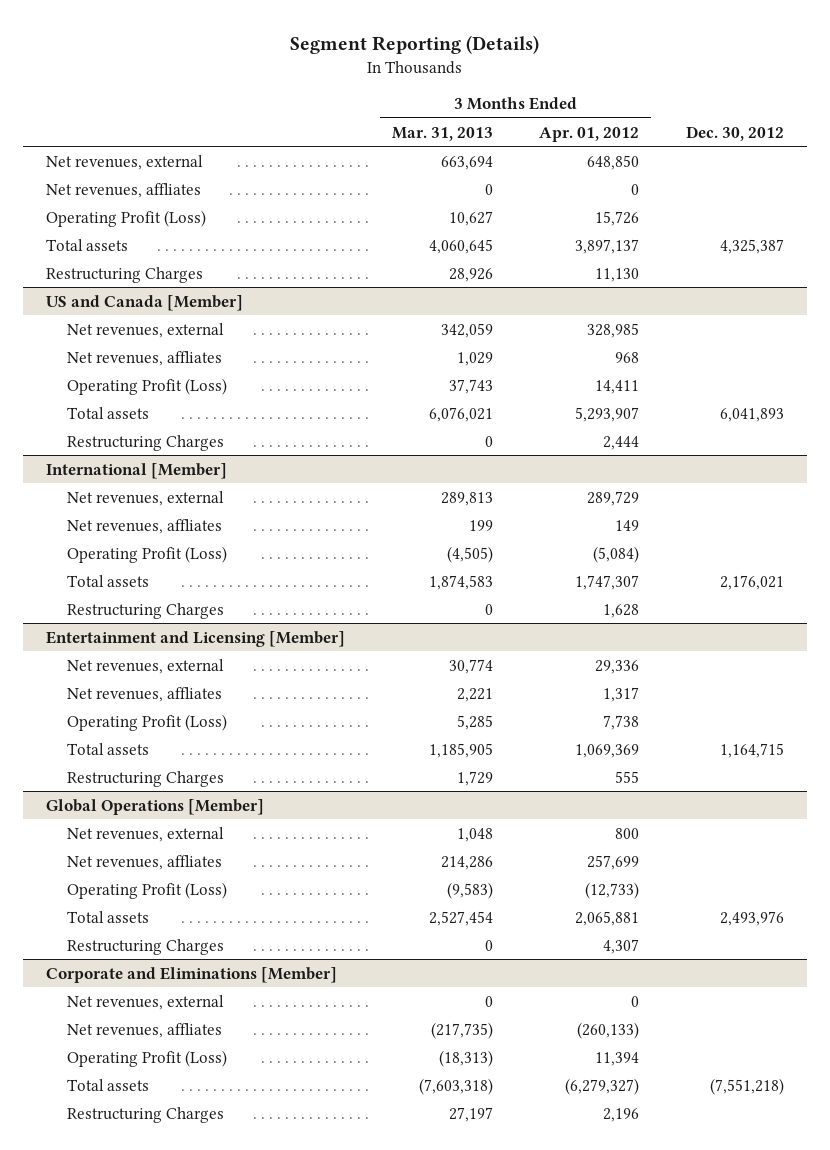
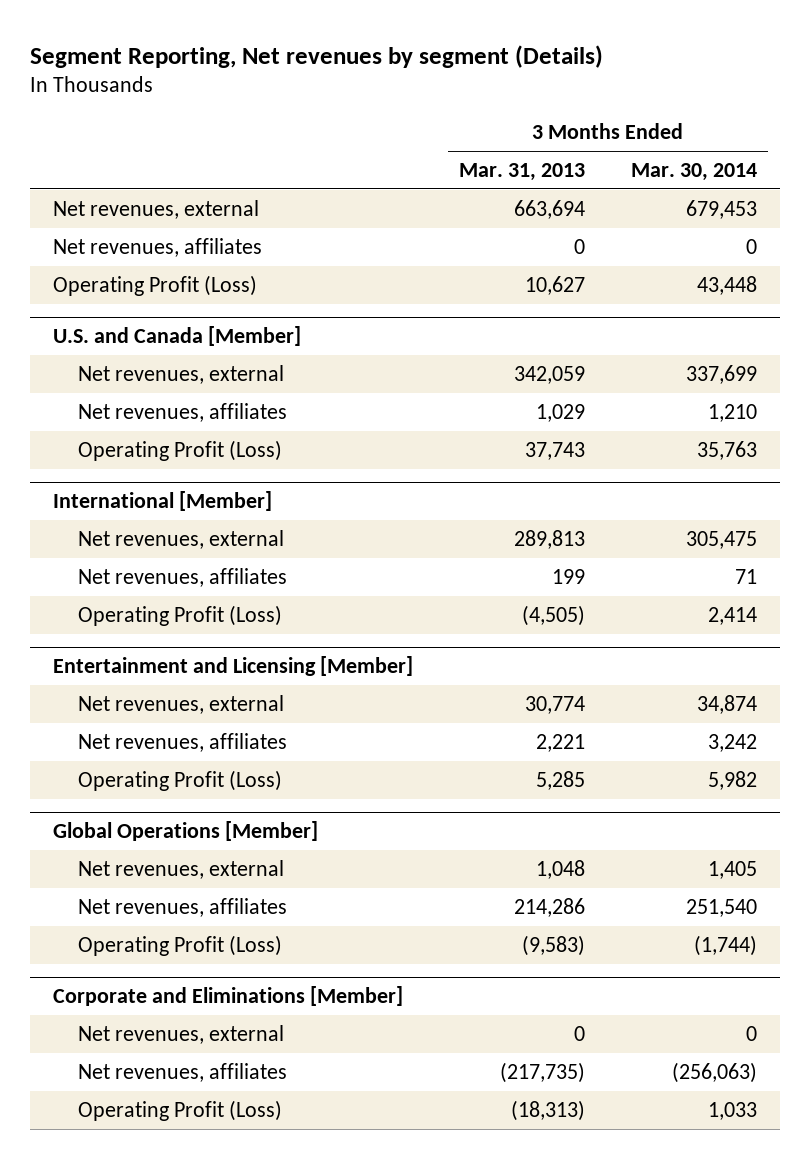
[290,34,540,54] Segment Reporting (Details) -> [30,44,604,68] Segment Reporting, Net revenues by segment (Details)
[539,126,640,142] Apr. 01, 2012 -> none
[686,125,785,141] Dec. 30, 2012 -> none
none -> [630,162,757,181] Mar. 30, 2014
[46,182,202,198] Net revenues, affliates -> [53,237,263,257] Net revenues, affiliates
[46,238,129,251] Total assets -> none
[46,266,204,283] Restructuring Charges -> none
[46,294,244,311] US and Canada [Member] -> [53,325,302,346] U.S. and Canada [Member]
[67,350,223,366] Net revenues, affliates -> [77,402,287,422] Net revenues, affiliates
[67,406,150,419] Total assets -> none
[67,434,225,451] Restructuring Charges -> none
[67,518,223,534] Net revenues, affliates -> [77,567,287,587] Net revenues, affiliates
[67,574,150,587] Total assets -> none
[67,602,225,619] Restructuring Charges -> none
[67,686,223,702] Net revenues, affliates -> [77,732,287,752] Net revenues, affiliates
[67,742,150,755] Total assets -> none
[67,770,225,787] Restructuring Charges -> none
[67,854,223,870] Net revenues, affliates -> [77,897,287,917] Net revenues, affiliates
[67,910,150,923] Total assets -> none
[67,938,225,955] Restructuring Charges -> none
[67,1022,223,1038] Net revenues, affliates -> [77,1062,287,1082] Net revenues, affiliates
[67,1078,150,1091] Total assets -> none
[67,1106,225,1123] Restructuring Charges -> none

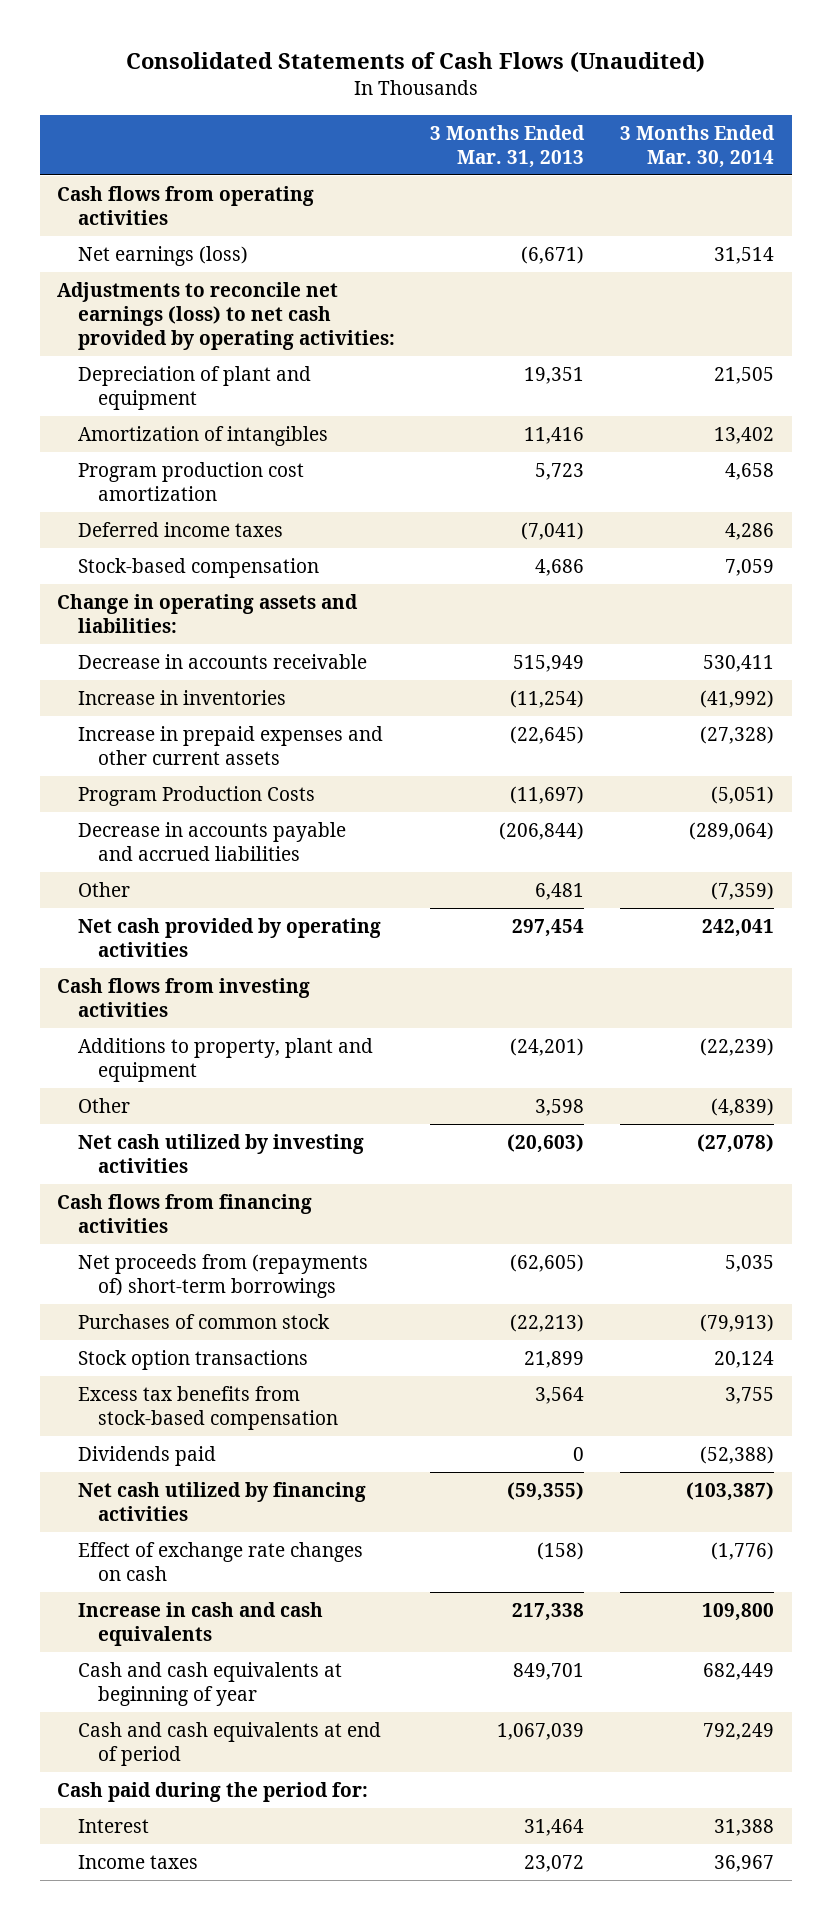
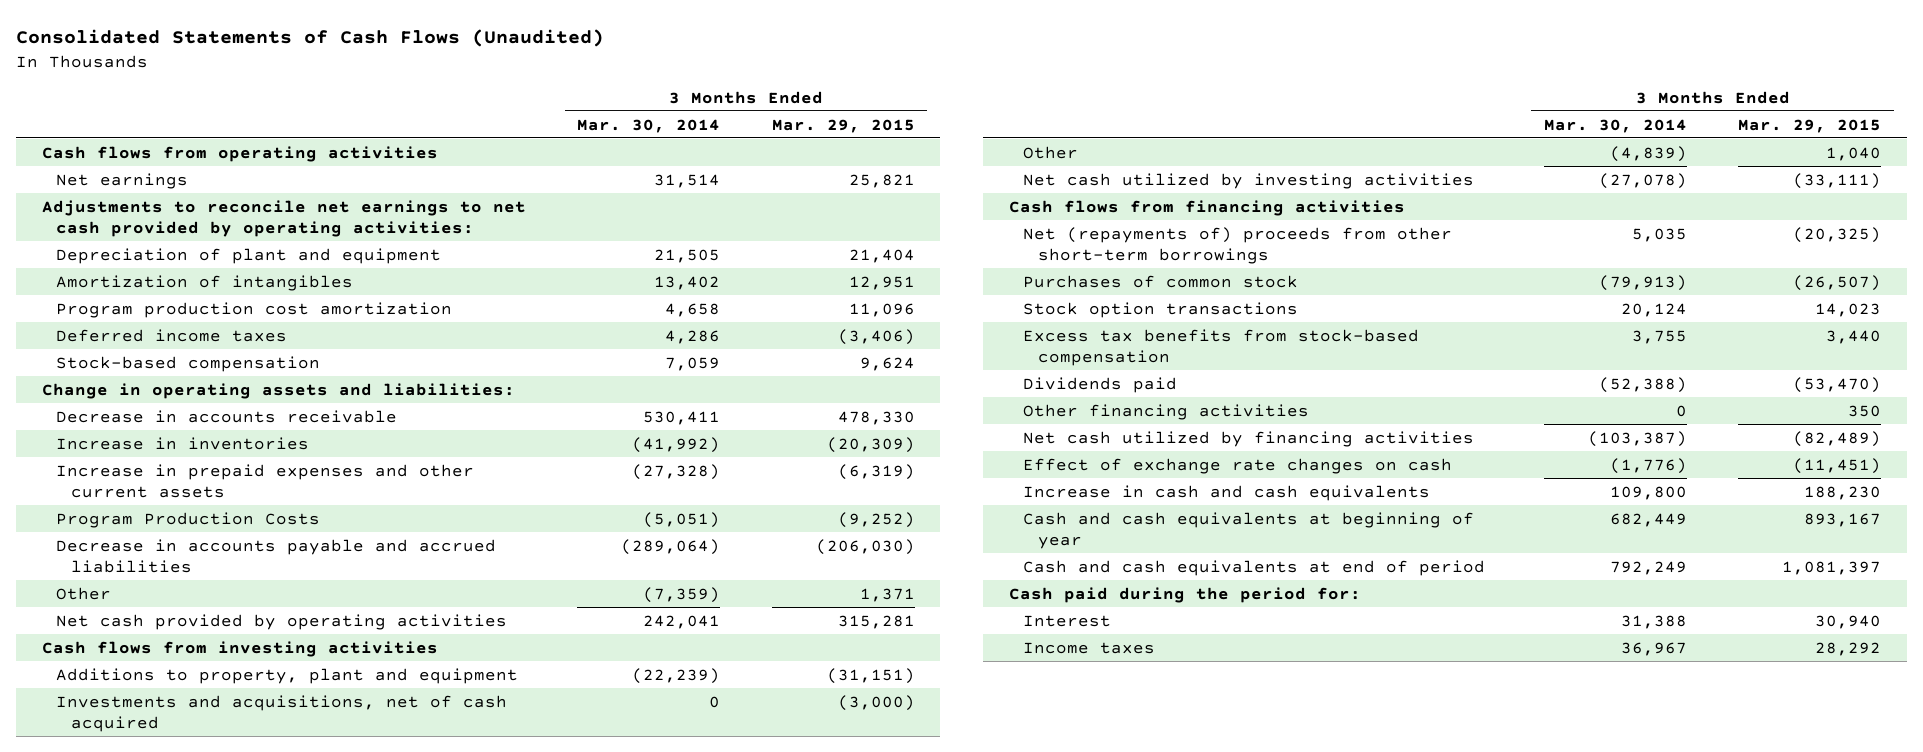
[430,124,586,168] 3 Months Ended Mar. 31, 2013 -> none
none -> [771,118,915,133] Mar. 29, 2015
[77,246,248,267] Net earnings (loss) -> [56,172,189,189] Net earnings
[57,282,395,351] Adjustments to reconcile net earnings (loss) to net cash provided by operating activities: -> [42,199,527,237] Adjustments to reconcile net earnings to net cash provided by operating activities:
none -> [56,694,508,732] Investments and acquisitions, net of cash acquired
[77,1254,368,1299] Net proceeds from (repayments of) short-term borrowings -> [1023,226,1453,264] Net (repayments of) proceeds from other short-term borrowings
none -> [1023,403,1310,420] Other financing activities

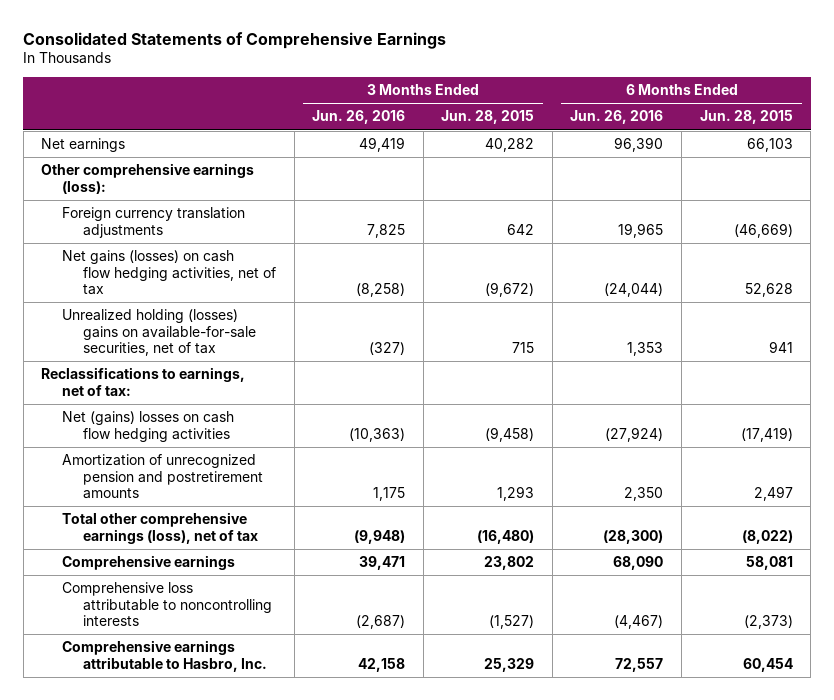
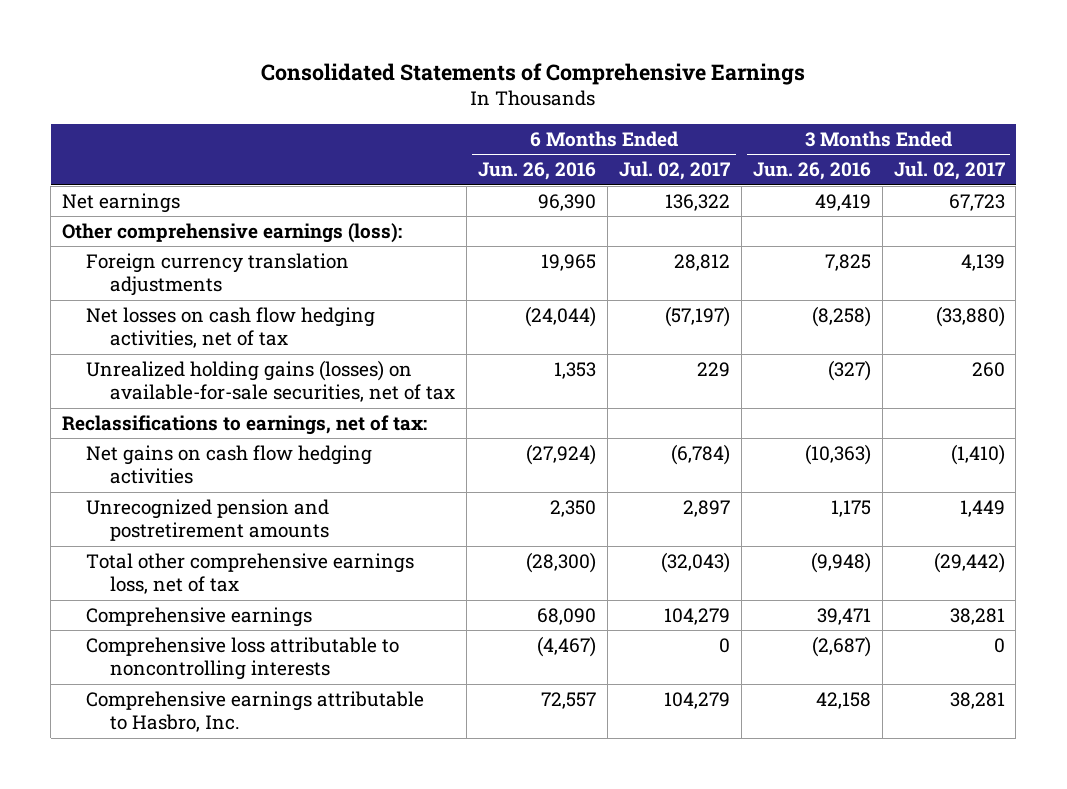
[441,110,535,125] Jun. 28, 2015 -> none
[699,110,793,125] Jun. 28, 2015 -> none
none -> [618,161,730,181] Jul. 02, 2017
none -> [893,161,1005,181] Jul. 02, 2017
[62,250,276,296] Net gains (losses) on cash flow hedging activities, net of tax -> [86,306,376,349] Net losses on cash flow hedging activities, net of tax
[62,309,256,357] Unrealized holding (losses) gains on available-for-sale securities, net of tax -> [86,359,456,403] Unrealized holding gains (losses) on available-for-sale securities, net of tax
[62,411,235,442] Net (gains) losses on cash flow hedging activities -> [86,444,373,485] Net gains on cash flow hedging activities
[62,454,263,500] Amortization of unrecognized pension and postretirement amounts -> [86,498,330,542] Unrecognized pension and postretirement amounts
[62,512,258,544] Total other comprehensive earnings (loss), net of tax -> [86,552,415,595] Total other comprehensive earnings loss, net of tax

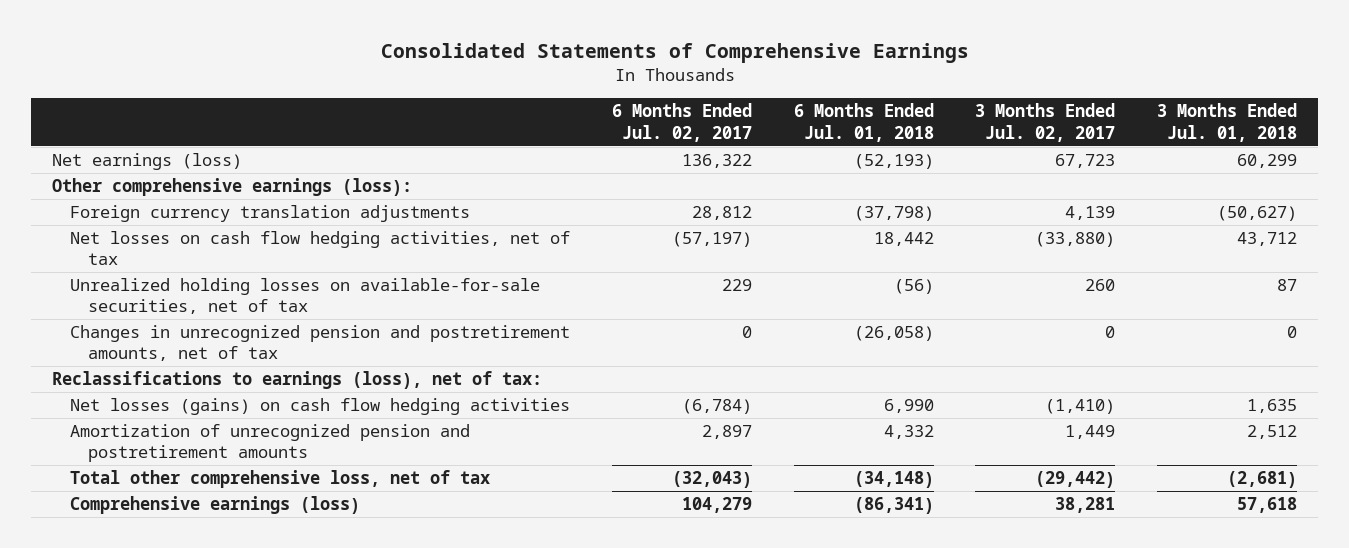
[478,162,597,181] Jun. 26, 2016 -> none
[752,162,871,181] Jun. 26, 2016 -> none
none -> [793,103,934,142] 6 Months Ended Jul. 01, 2018
none -> [1157,103,1298,142] 3 Months Ended Jul. 01, 2018
[61,192,180,213] Net earnings -> [52,153,243,171] Net earnings (loss)
[86,606,313,627] Comprehensive earnings -> none
[86,636,400,681] Comprehensive loss attributable to noncontrolling interests -> none
[86,359,456,403] Unrealized holding gains (losses) on available-for-sale securities, net of tax -> [70,278,541,315] Unrealized holding losses on available-for-sale securities, net of tax
none -> [70,325,571,362] Changes in unrecognized pension and postretirement amounts, net of tax
[61,414,427,435] Reclassifications to earnings, net of tax: -> [52,371,543,390] Reclassifications to earnings (loss), net of tax:
[86,444,373,485] Net gains on cash flow hedging activities -> [70,398,571,416] Net losses (gains) on cash flow hedging activities
[86,498,330,542] Unrecognized pension and postretirement amounts -> [70,424,471,463] Amortization of unrecognized pension and postretirement amounts
[86,552,415,595] Total other comprehensive earnings loss, net of tax -> [70,470,491,489] Total other comprehensive loss, net of tax
[86,690,425,733] Comprehensive earnings attributable to Hasbro, Inc. -> [70,496,361,515] Comprehensive earnings (loss)

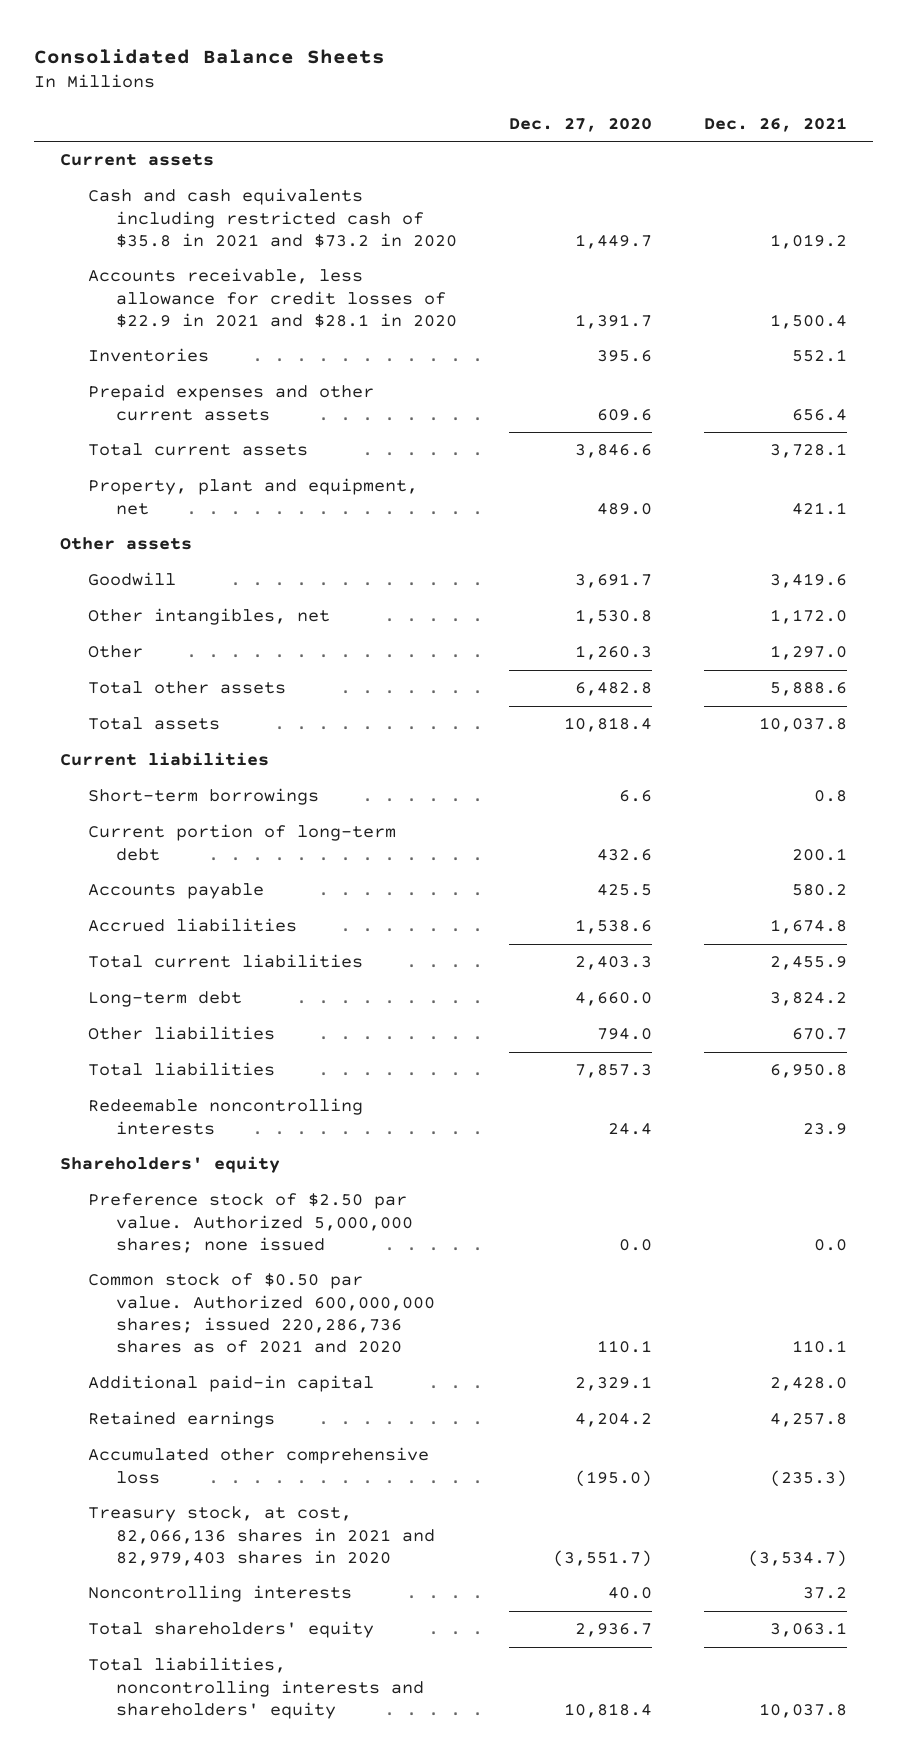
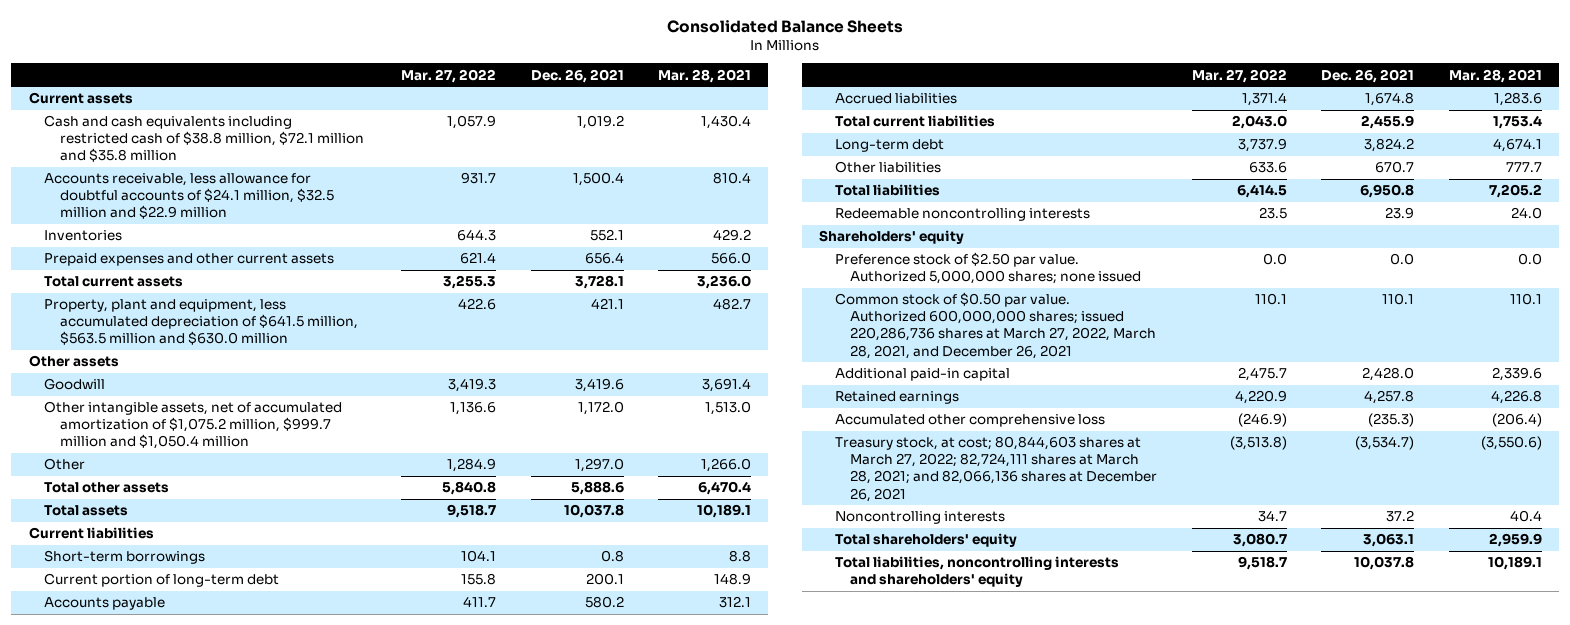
[508,118,652,133] Dec. 27, 2020 -> none
none -> [401,68,497,83] Mar. 27, 2022
none -> [658,68,752,83] Mar. 28, 2021
[87,188,457,249] Cash and cash equivalents including restricted cash of $35.8 in 2021 and $73.2 in 2020 -> [44,115,364,163] Cash and cash equivalents including restricted cash of $38.8 million, $72.1 million and $35.8 million
[87,268,457,329] Accounts receivable, less allowance for credit losses of $22.9 in 2021 and $28.1 in 2020 -> [44,173,334,220] Accounts receivable, less allowance for doubtful accounts of $24.1 million, $32.5 million and $22.9 million
[87,478,418,515] Property, plant and equipment, net -> [44,299,358,346] Property, plant and equipment, less accumulated depreciation of $641.5 million, $563.5 million and $630.0 million
[87,608,330,626] Other intangibles, net -> [44,401,343,450] Other intangible assets, net of accumulated amortization of $1,075.2 million, $999.7 million and $1,050.4 million
[87,1273,435,1354] Common stock of $0.50 par value. Authorized 600,000,000 shares; issued 220,286,736 shares as of 2021 and 2020 -> [834,292,1157,359] Common stock of $0.50 par value. Authorized 600,000,000 shares; issued 220,286,736 shares at March 27, 2022, March 28, 2021, and December 26, 2021
[87,1506,435,1567] Treasury stock, at cost, 82,066,136 shares in 2021 and 82,979,403 shares in 2020 -> [834,436,1158,502] Treasury stock, at cost; 80,844,603 shares at March 27, 2022; 82,724,111 shares at March 28, 2021; and 82,066,136 shares at December 26, 2021

